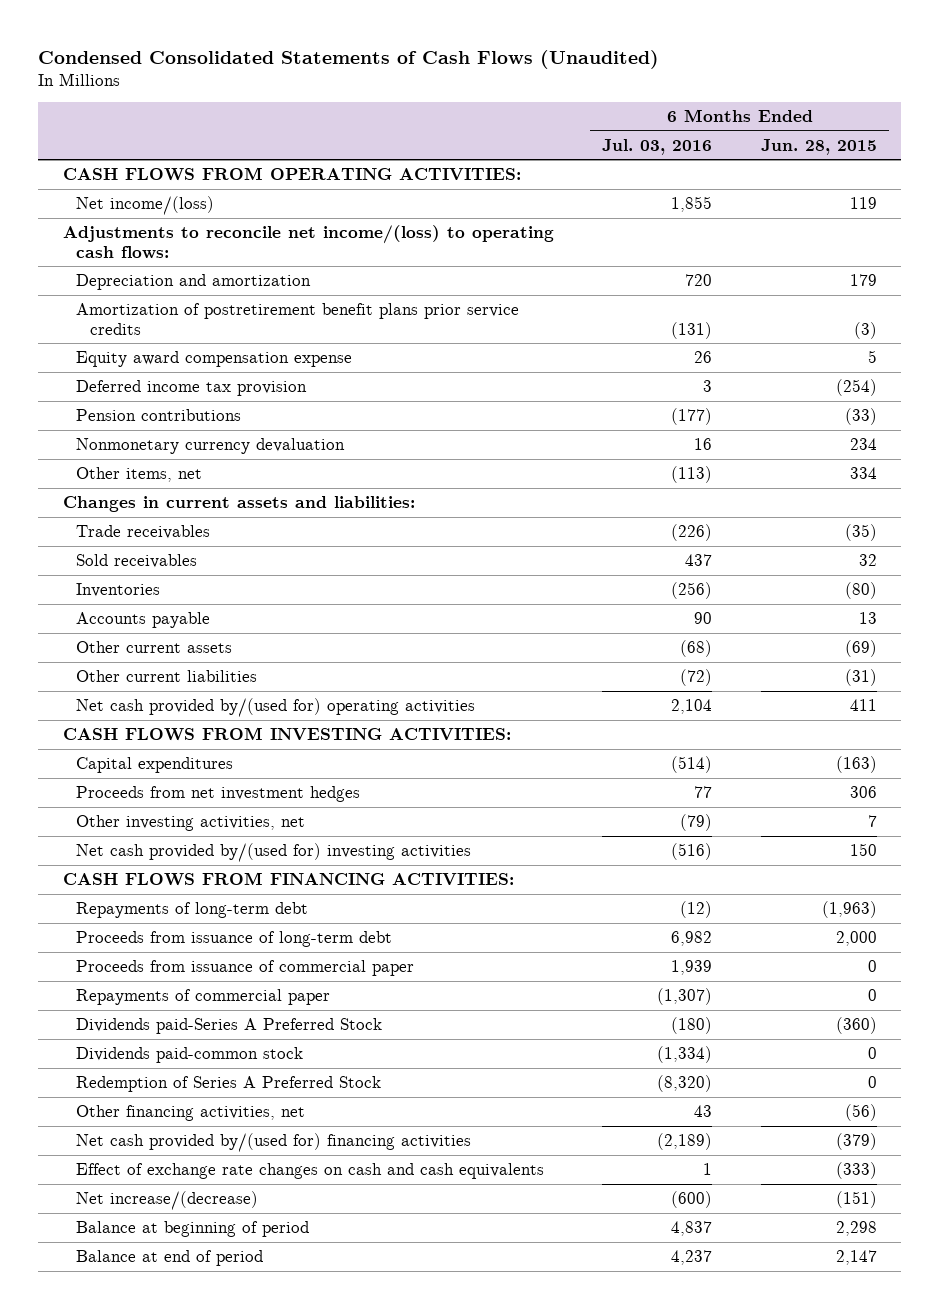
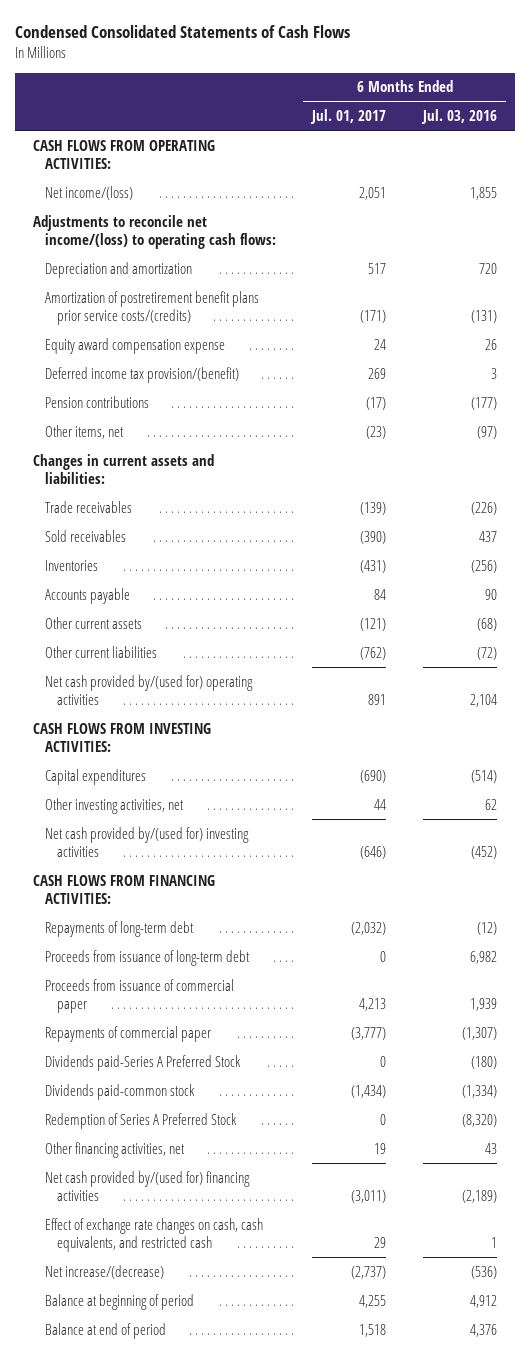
[38,49,660,69] Condensed Consolidated Statements of Cash Flows (Unaudited) -> [14,24,350,38] Condensed Consolidated Statements of Cash Flows
[760,138,877,155] Jun. 28, 2015 -> none
none -> [310,109,387,125] Jul. 01, 2017
[76,302,520,335] Amortization of postretirement benefit plans prior service credits -> [44,290,259,325] Amortization of postretirement benefit plans prior service costs/(credits)
[76,379,308,396] Deferred income tax provision -> [44,366,239,383] Deferred income tax provision/(benefit)
[76,437,346,454] Nonmonetary currency devaluation -> none
[671,465,713,483] (113) -> [477,425,498,439] (97)
[76,785,361,802] Proceeds from net investment hedges -> none
[680,813,713,831] (79) -> [485,798,498,810] 62
[671,842,713,860] (516) -> [471,845,498,859] (452)
[76,1162,545,1179] Effect of exchange rate changes on cash and cash equivalents -> [44,1217,263,1252] Effect of exchange rate changes on cash, cash equivalents, and restricted cash
[671,1190,713,1208] (600) -> [471,1265,498,1279] (536)
[671,1220,713,1236] 4,837 -> [470,1294,498,1308] 4,912
[671,1249,713,1265] 4,237 -> [470,1323,498,1337] 4,376

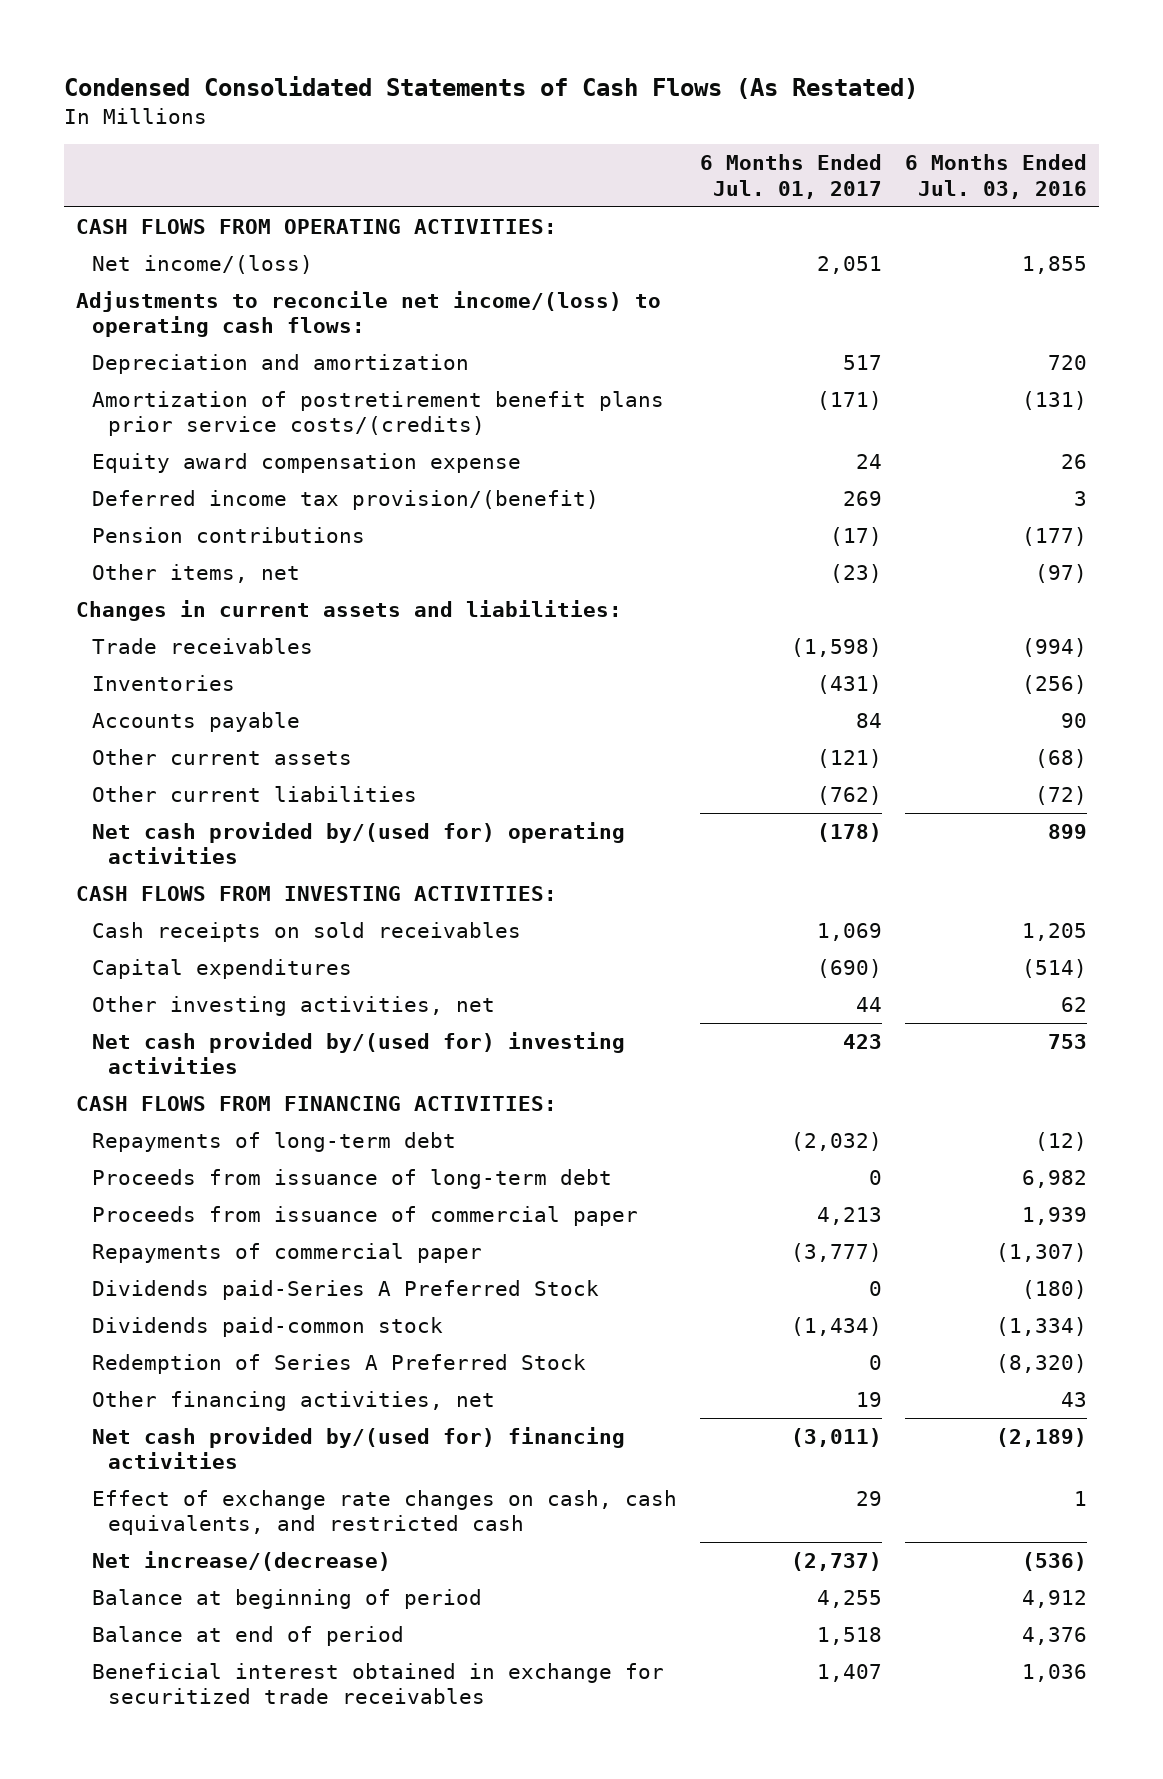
[14,24,350,38] Condensed Consolidated Statements of Cash Flows -> [64,76,919,100] Condensed Consolidated Statements of Cash Flows (As Restated)
[44,529,126,542] Sold receivables -> none
[360,501,387,515] (139) -> [791,637,883,657] (1,598)
[471,501,498,515] (226) -> [1022,637,1088,657] (994)
[368,693,387,705] 891 -> [817,822,883,842] (178)
[470,693,498,707] 2,104 -> [1048,823,1088,839] 899
none -> [91,921,521,942] Cash receipts on sold receivables
[360,845,387,859] (646) -> [843,1033,883,1049] 423
[471,845,498,859] (452) -> [1048,1033,1088,1049] 753
none -> [91,1662,664,1705] Beneficial interest obtained in exchange for securitized trade receivables

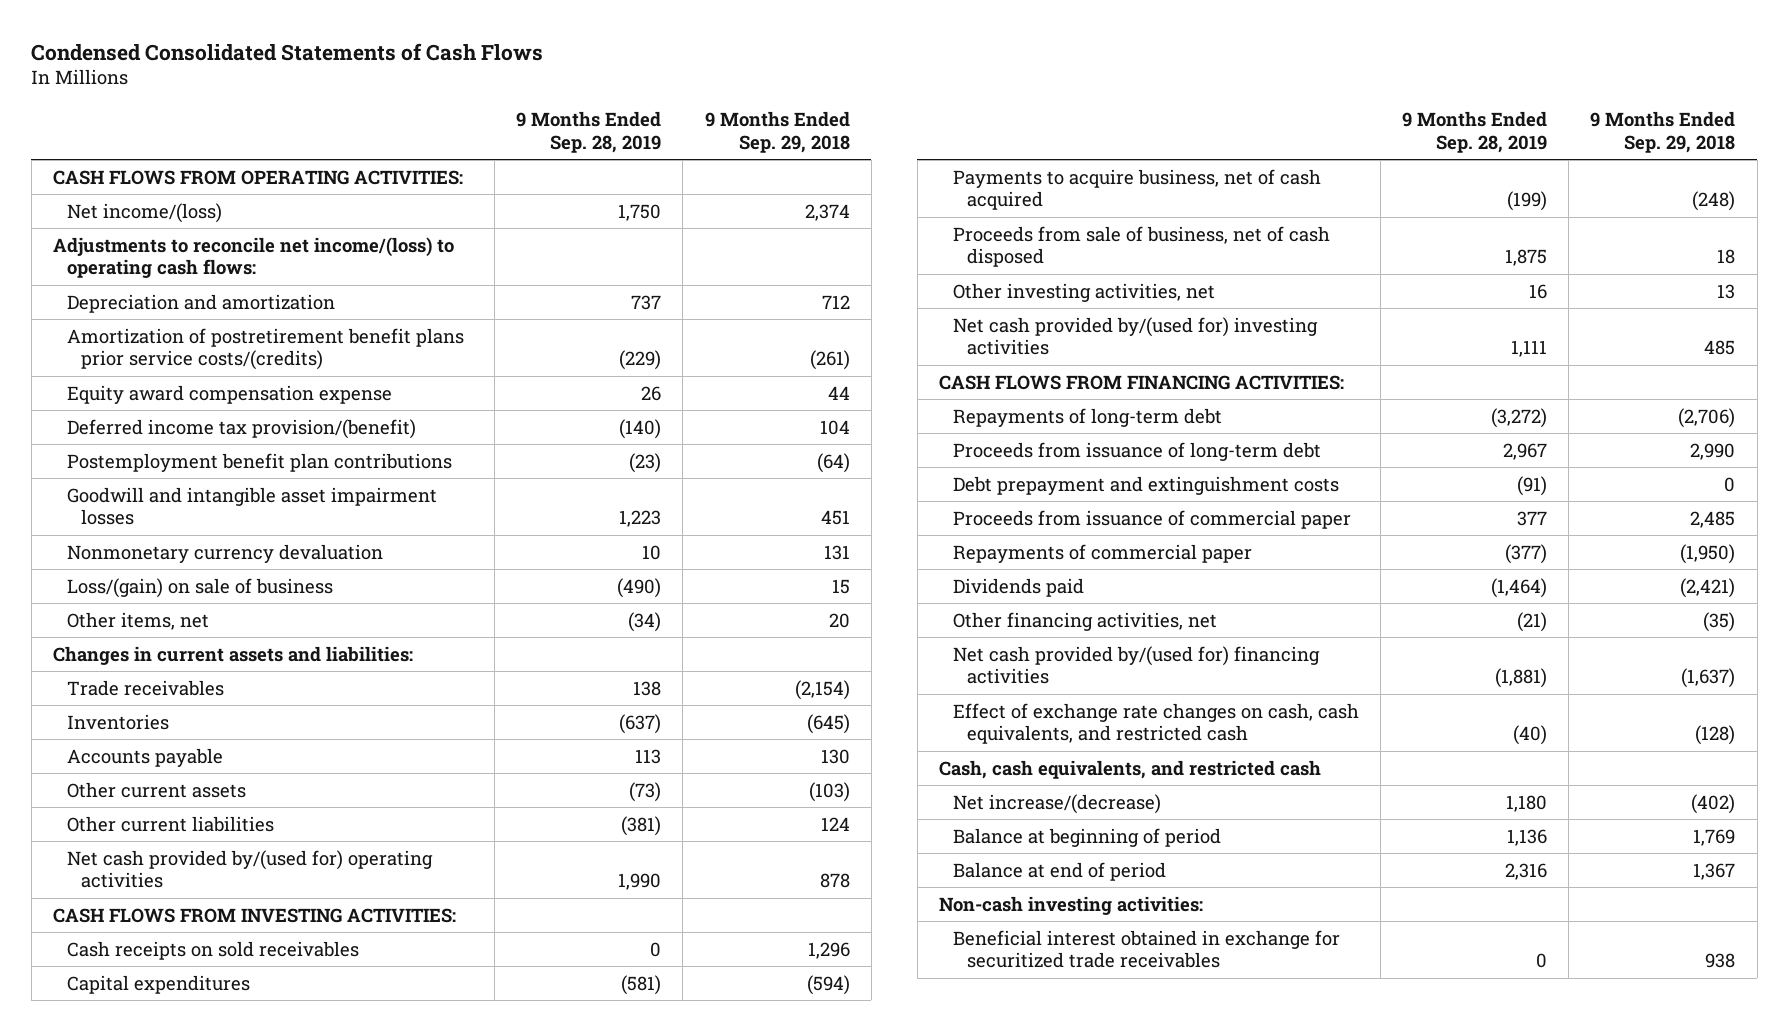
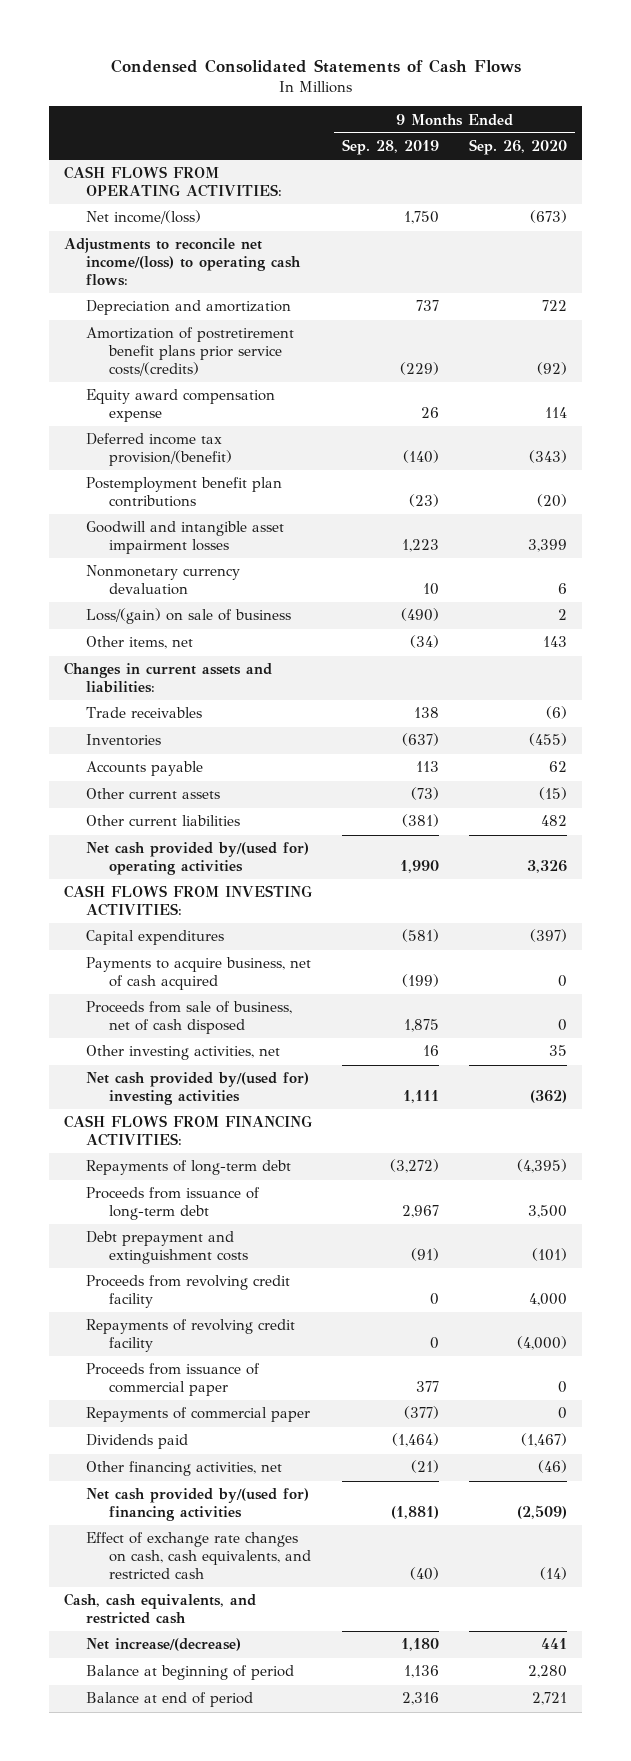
[704,111,850,154] 9 Months Ended Sep. 29, 2018 -> none
none -> [469,139,568,156] Sep. 26, 2020
[67,940,360,960] Cash receipts on sold receivables -> none
none -> [86,1275,291,1309] Proceeds from revolving credit facility
none -> [86,1319,296,1353] Repayments of revolving credit facility
[938,895,1203,915] Non-cash investing activities: -> none
[952,929,1340,969] Beneficial interest obtained in exchange for securitized trade receivables -> none

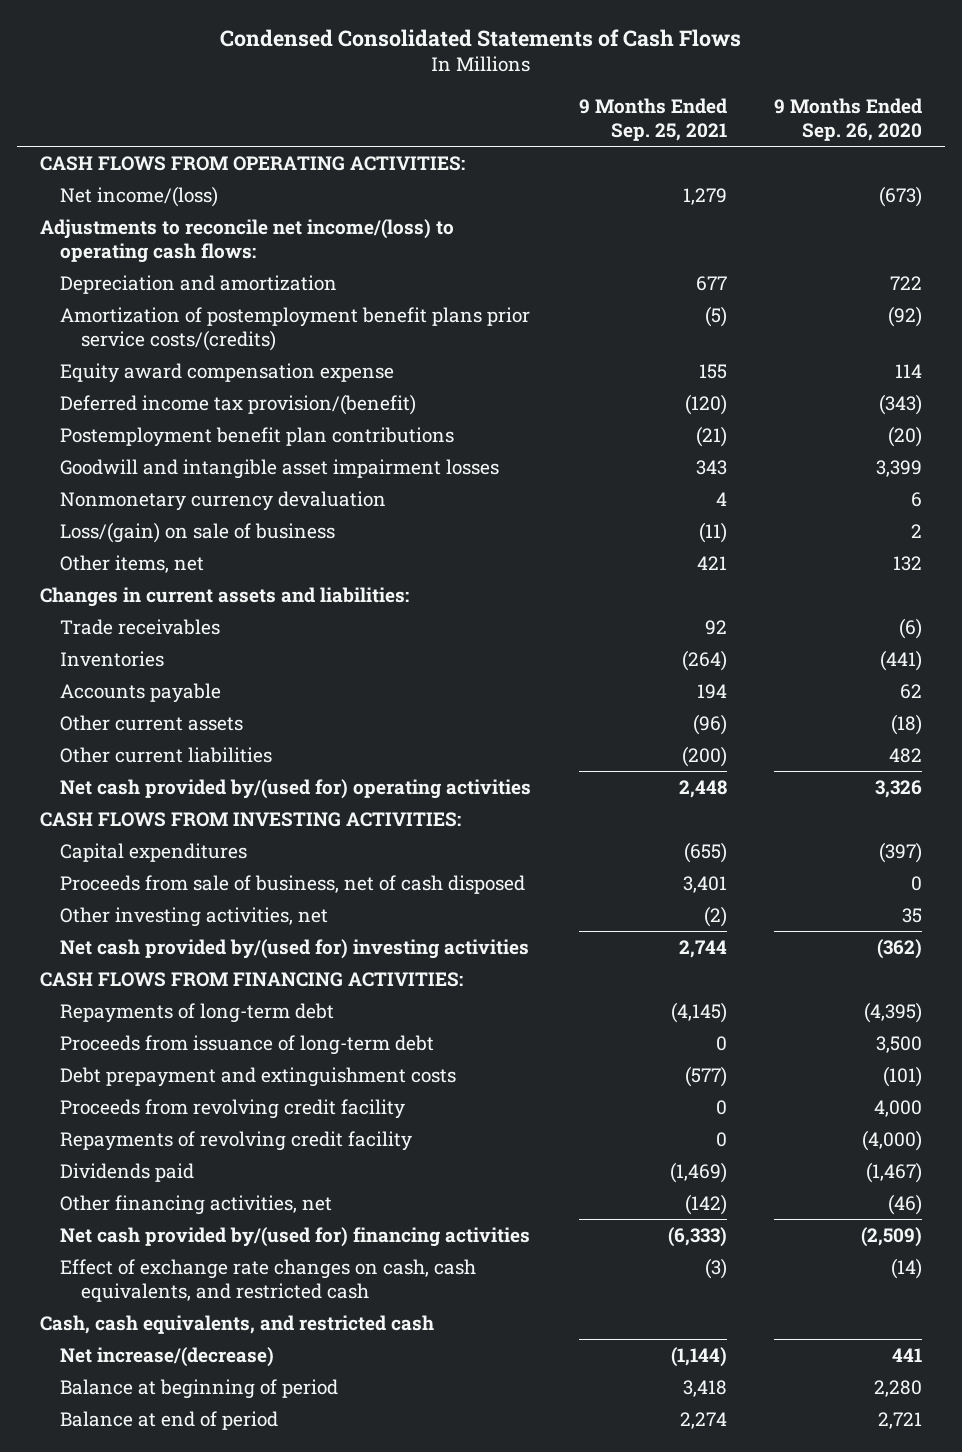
[342,139,440,156] Sep. 28, 2019 -> none
none -> [578,97,727,142] 9 Months Ended Sep. 25, 2021
[86,327,295,376] Amortization of postretirement benefit plans prior service costs/(credits) -> [60,306,531,351] Amortization of postemployment benefit plans prior service costs/(credits)
[543,636,568,648] 143 -> [892,555,922,571] 132
[529,733,568,747] (455) -> [879,649,922,671] (441)
[539,787,568,801] (15) -> [890,713,922,735] (18)
[86,957,312,991] Payments to acquire business, net of cash acquired -> none
[86,1363,261,1397] Proceeds from issuance of commercial paper -> none
[86,1407,311,1423] Repayments of commercial paper -> none

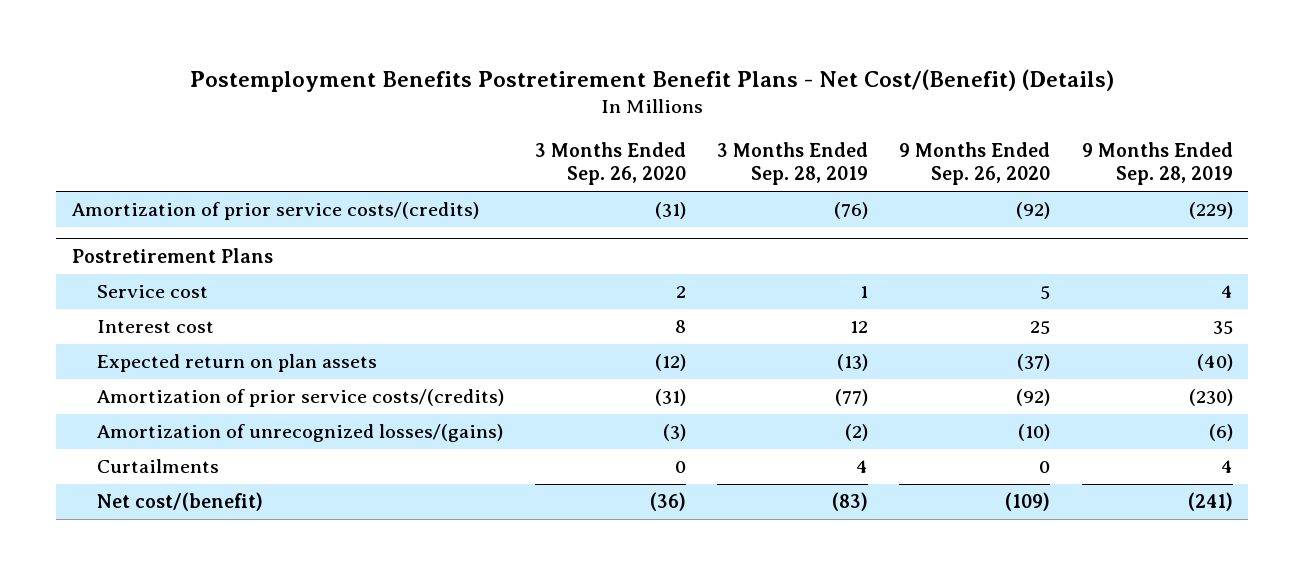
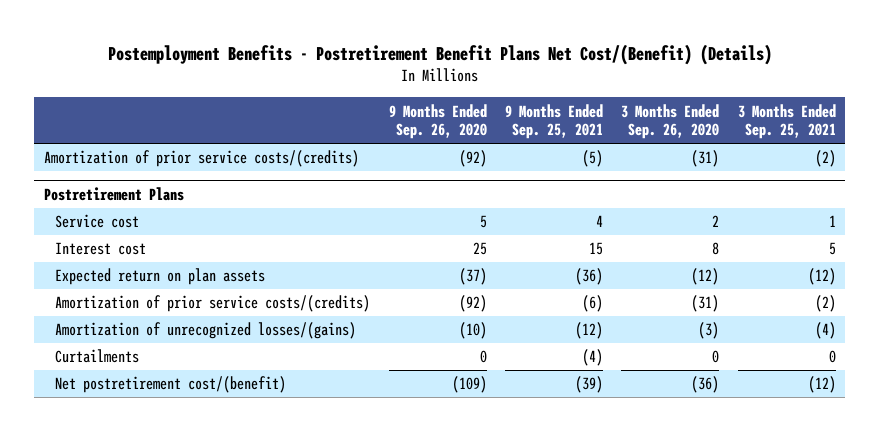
[190,68,1115,92] Postemployment Benefits Postretirement Benefit Plans - Net Cost/(Benefit) (Details) -> [107,43,772,65] Postemployment Benefits - Postretirement Benefit Plans Net Cost/(Benefit) (Details)
[717,142,869,186] 3 Months Ended Sep. 28, 2019 -> none
[1081,142,1233,186] 9 Months Ended Sep. 28, 2019 -> none
none -> [504,103,603,140] 9 Months Ended Sep. 25, 2021
none -> [737,103,836,140] 3 Months Ended Sep. 25, 2021
[96,492,263,512] Net cost/(benefit) -> [55,376,287,394] Net postretirement cost/(benefit)

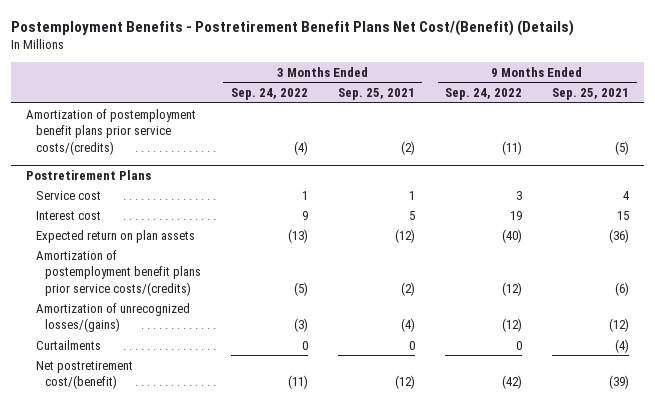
[388,103,487,140] 9 Months Ended Sep. 26, 2020 -> none
[621,103,720,140] 3 Months Ended Sep. 26, 2020 -> none
none -> [230,88,308,101] Sep. 24, 2022
none -> [445,88,523,101] Sep. 24, 2022
[43,150,359,168] Amortization of prior service costs/(credits) -> [26,108,197,155] Amortization of postemployment benefit plans prior service costs/(credits)
[55,295,371,313] Amortization of prior service costs/(credits) -> [35,249,201,296] Amortization of postemployment benefit plans prior service costs/(credits)

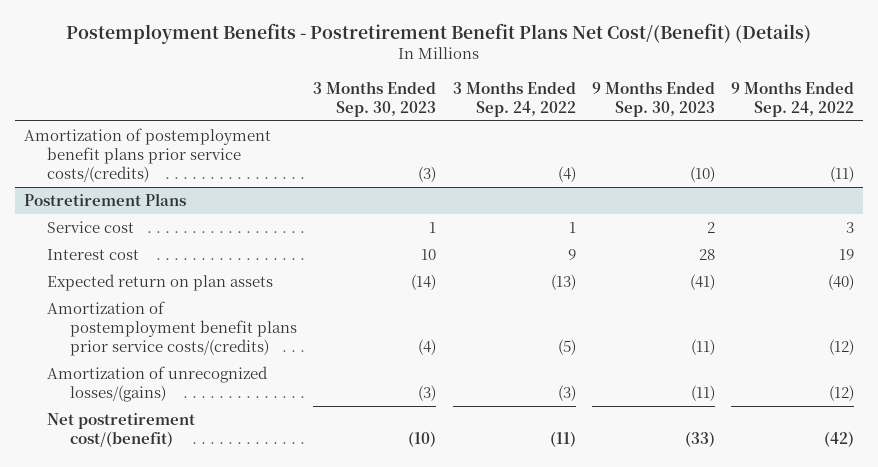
[337,88,415,101] Sep. 25, 2021 -> none
[552,88,630,101] Sep. 25, 2021 -> none
none -> [313,80,437,117] 3 Months Ended Sep. 30, 2023
none -> [592,80,716,117] 9 Months Ended Sep. 30, 2023
[35,339,101,350] Curtailments -> none

